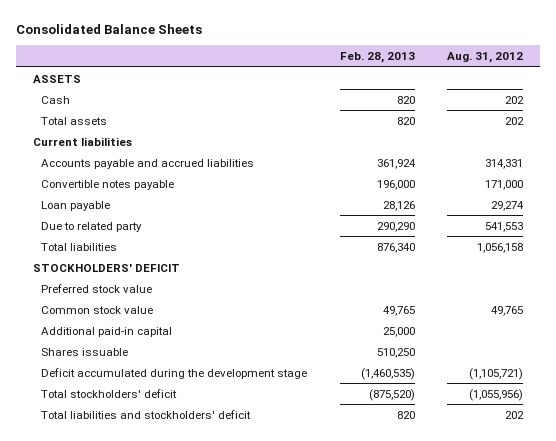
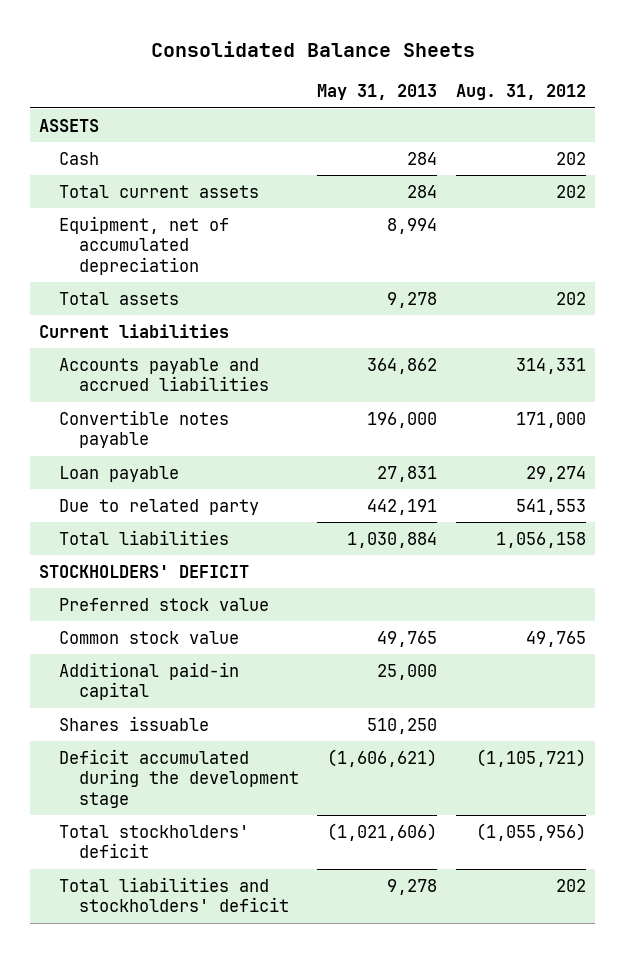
[339,51,415,63] Feb. 28, 2013 -> none
none -> [317,84,438,101] May 31, 2013
none -> [59,184,260,198] Total current assets
none -> [59,215,230,275] Equipment, net of accumulated depreciation

